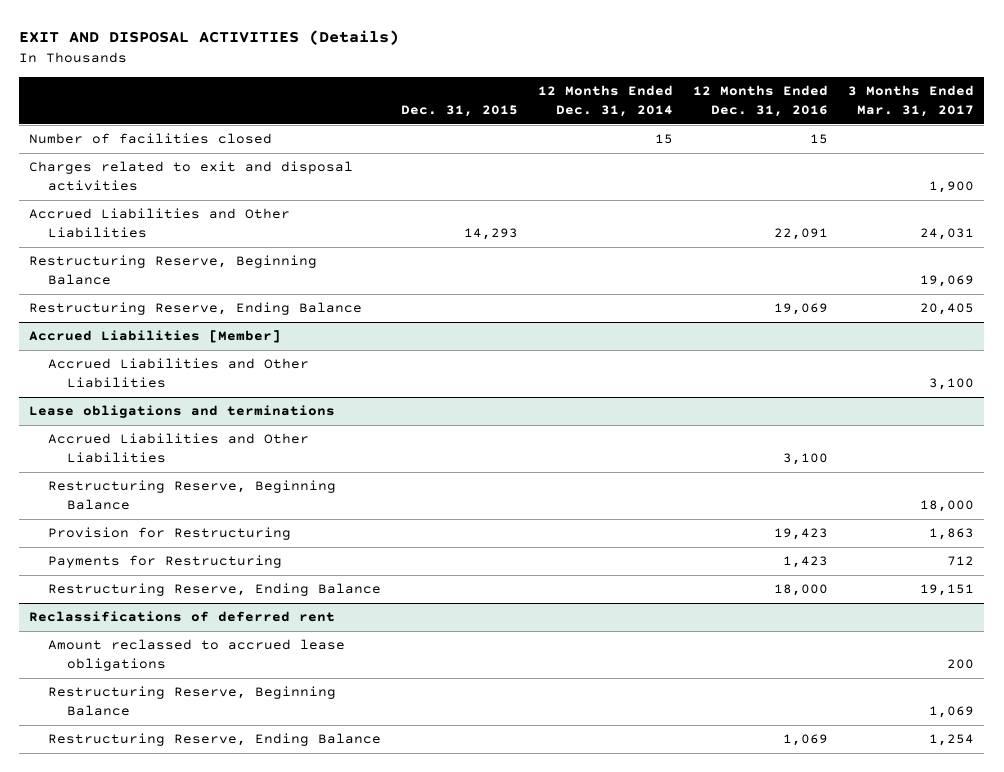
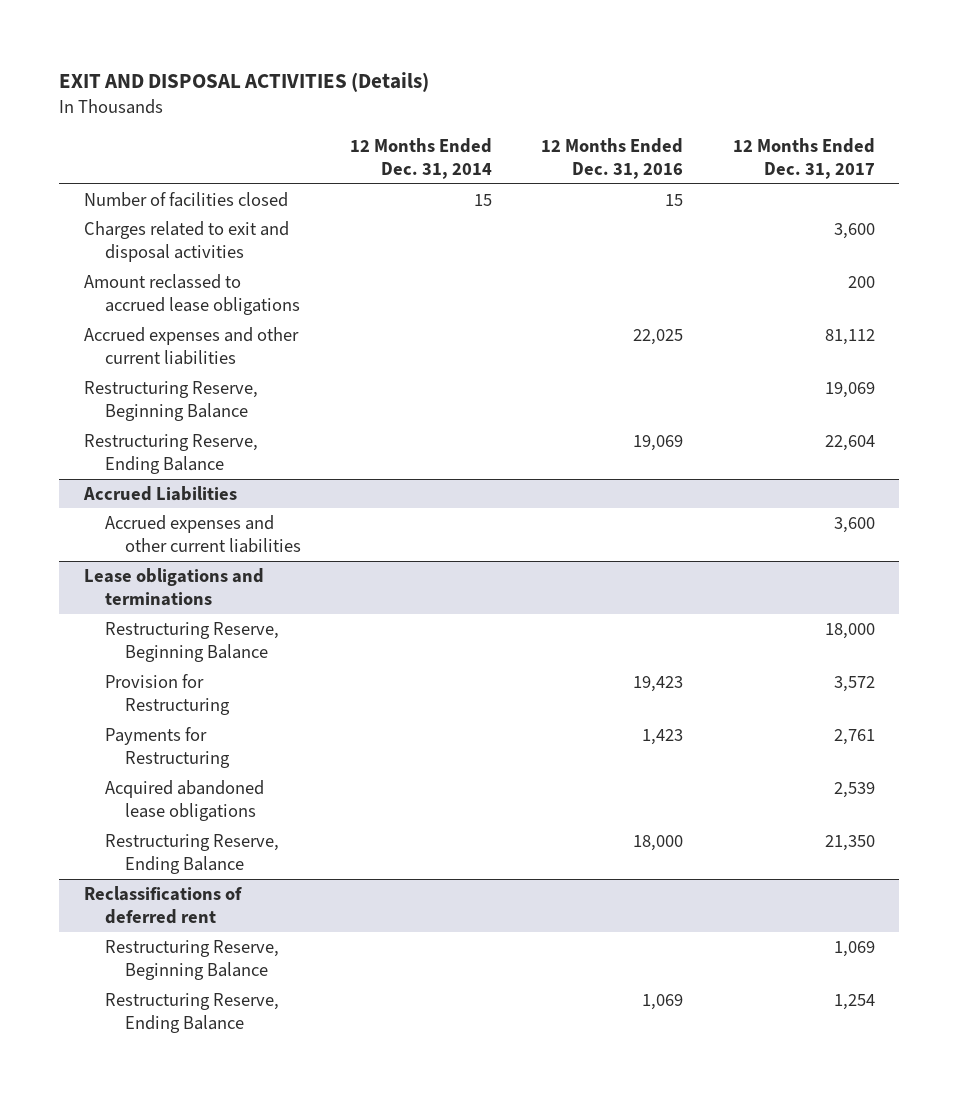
[401,104,519,117] Dec. 31, 2015 -> none
[848,85,975,117] 3 Months Ended Mar. 31, 2017 -> none
none -> [732,138,875,180] 12 Months Ended Dec. 31, 2017
none -> [83,273,300,315] Amount reclassed to accrued lease obligations
[29,208,291,238] Accrued Liabilities and Other Liabilities -> [83,326,299,365] Accrued expenses and other current liabilities
[774,227,829,240] 22,091 -> [633,328,684,345] 22,025
[29,330,282,344] Accrued Liabilities [Member] -> [82,485,237,501] Accrued Liabilities
[48,358,310,388] Accrued Liabilities and Other Liabilities -> [104,514,302,553] Accrued expenses and other current liabilities
[48,433,310,463] Accrued Liabilities and Other Liabilities -> none
none -> [104,779,264,821] Acquired abandoned lease obligations
[48,639,346,671] Amount reclassed to accrued lease obligations -> none

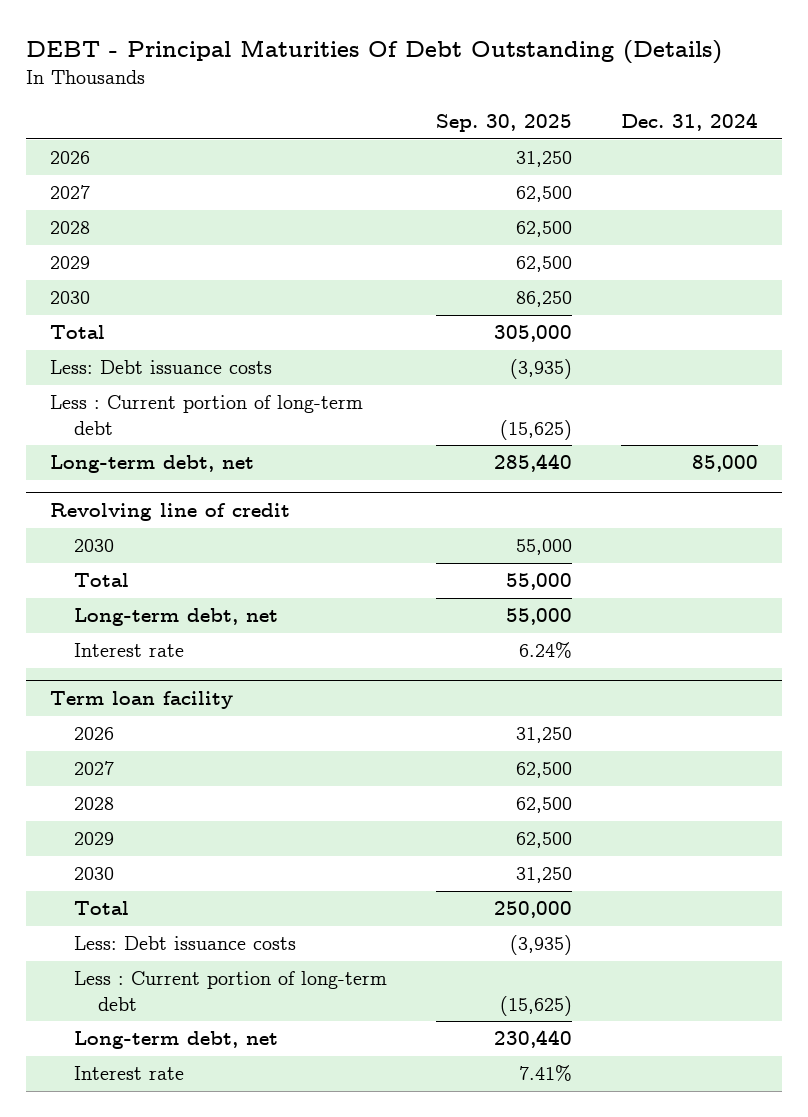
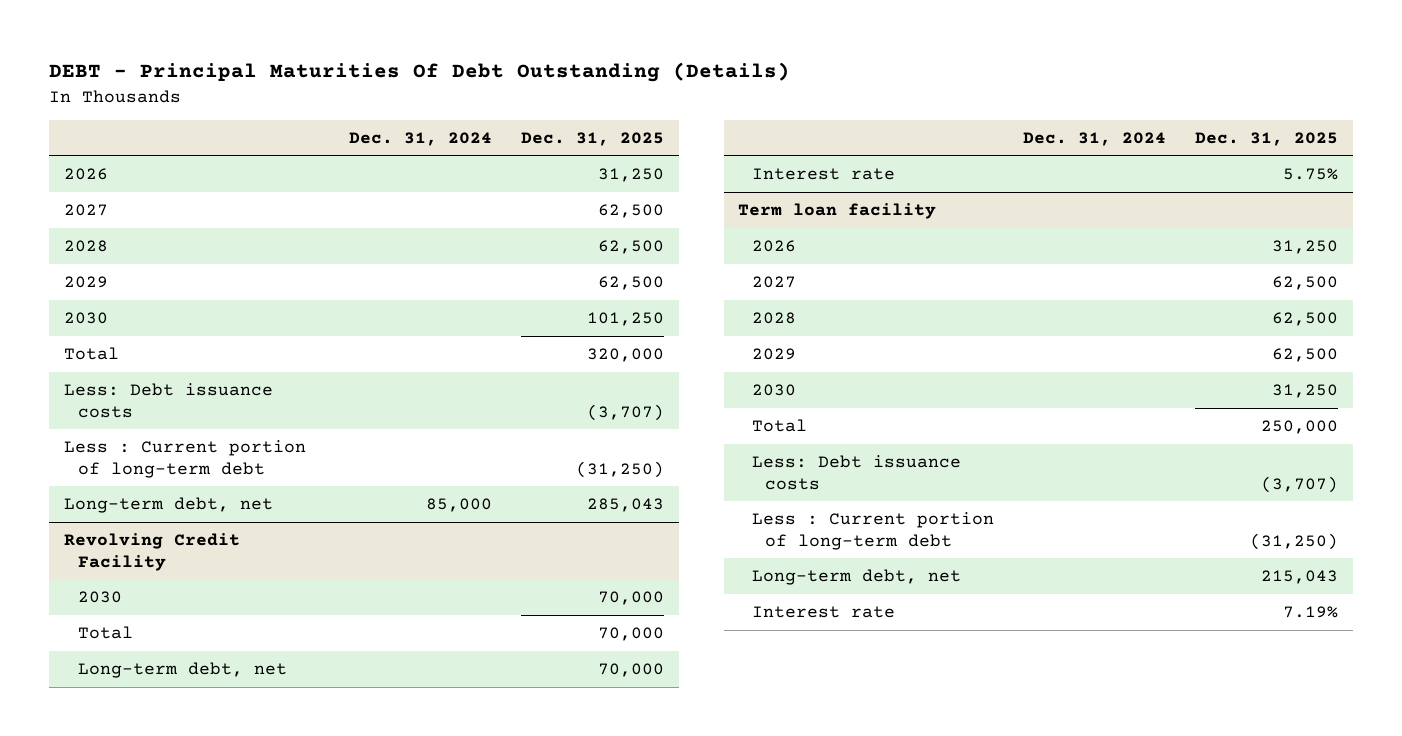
[435,114,572,133] Sep. 30, 2025 -> none
none -> [521,131,665,146] Dec. 31, 2025
[50,503,291,522] Revolving line of credit -> [64,532,241,571] Revolving Credit Facility

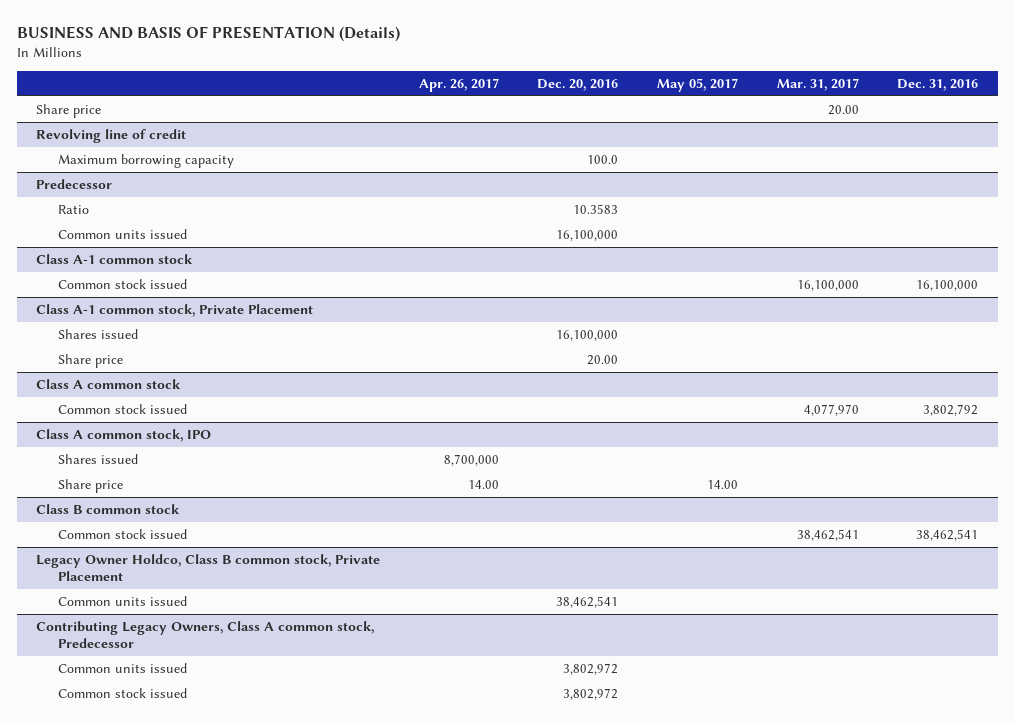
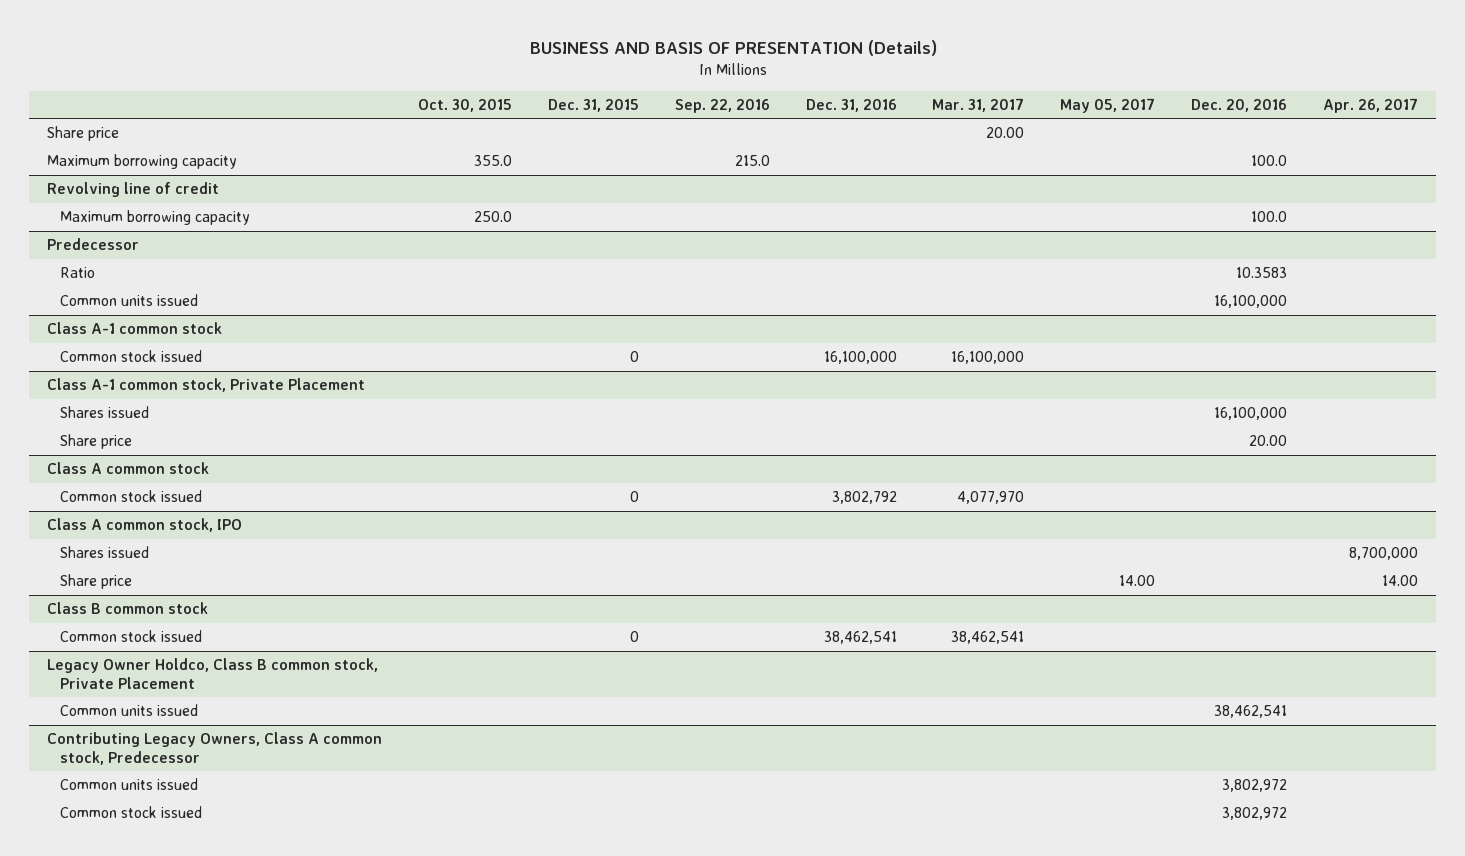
none -> [418,98,513,112] Oct. 30, 2015
none -> [547,98,639,112] Dec. 31, 2015
none -> [674,98,770,113] Sep. 22, 2016
none -> [47,154,238,170] Maximum borrowing capacity

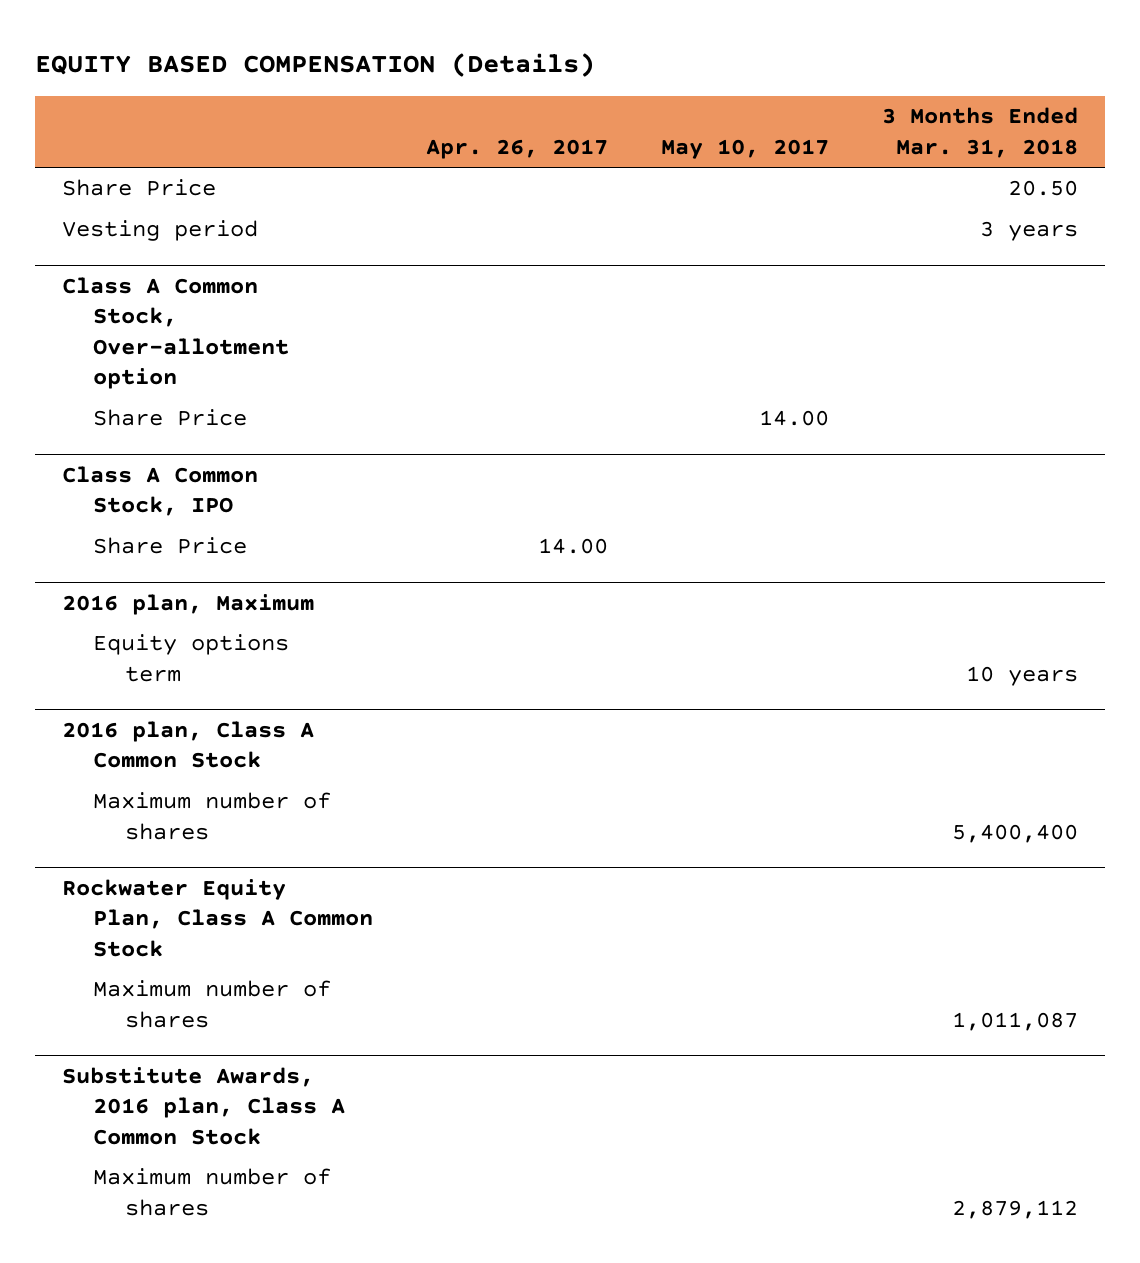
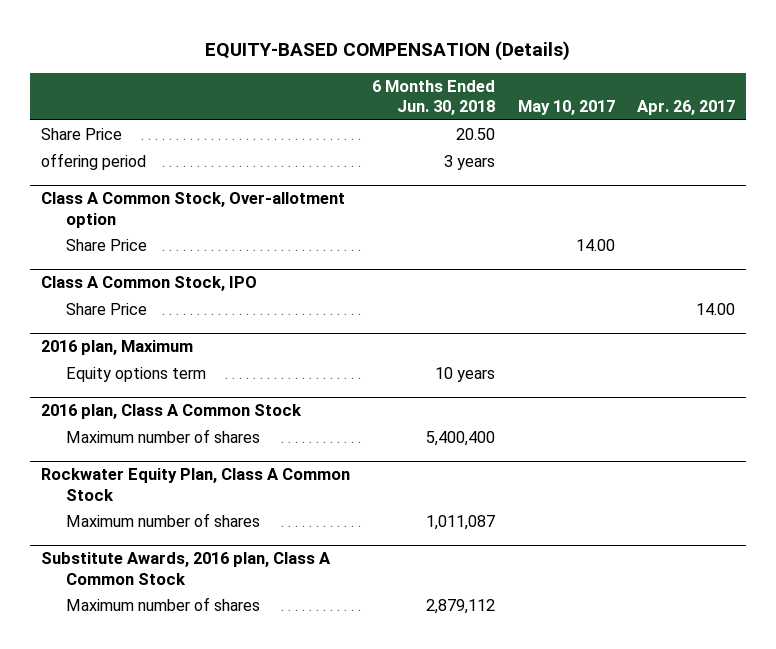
[35,53,596,78] EQUITY BASED COMPENSATION (Details) -> [204,40,570,61] EQUITY-BASED COMPENSATION (Details)
[882,107,1079,158] 3 Months Ended Mar. 31, 2018 -> none
none -> [372,79,496,116] 6 Months Ended Jun. 30, 2018
[61,220,258,242] Vesting period -> [41,153,147,171] offering period

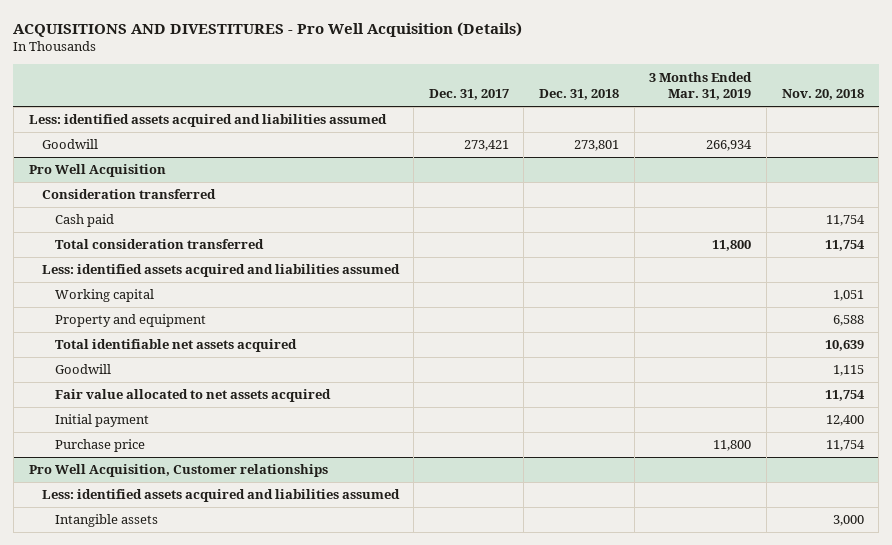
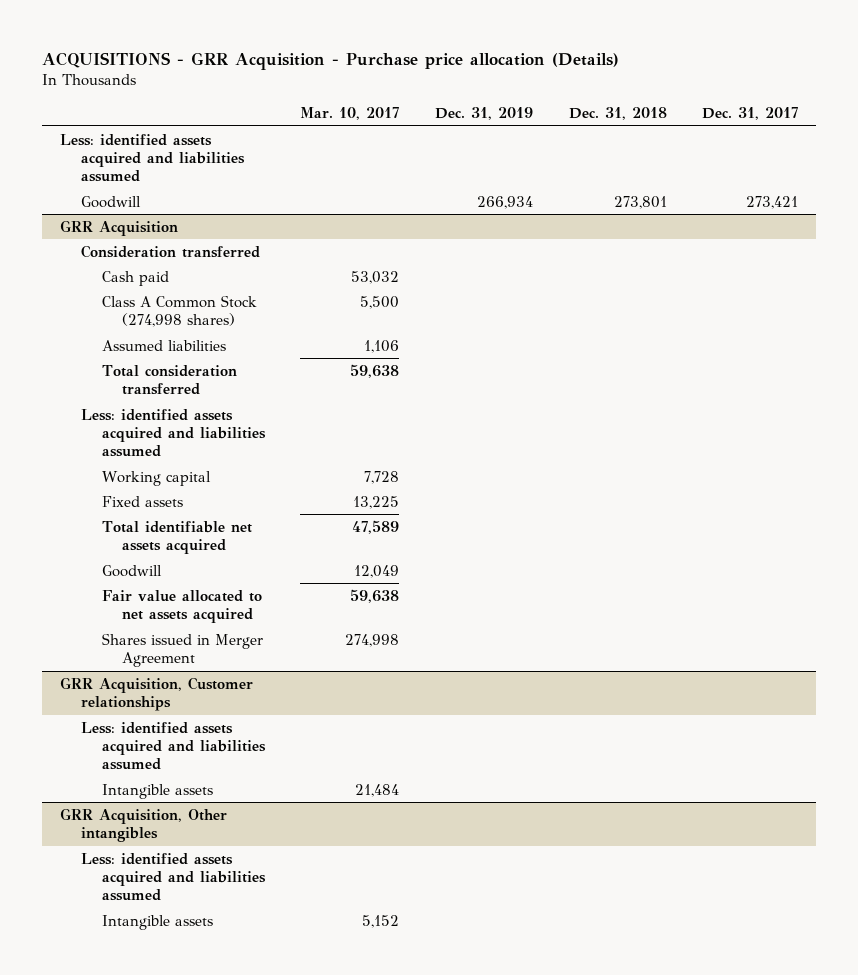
[13,21,523,37] ACQUISITIONS AND DIVESTITURES - Pro Well Acquisition (Details) -> [42,52,620,71] ACQUISITIONS - GRR Acquisition - Purchase price allocation (Details)
[649,71,753,101] 3 Months Ended Mar. 31, 2019 -> none
[781,89,864,101] Nov. 20, 2018 -> none
none -> [300,107,400,121] Mar. 10, 2017
none -> [434,107,533,121] Dec. 31, 2019
[28,164,166,178] Pro Well Acquisition -> none
[41,189,216,200] Consideration transferred -> none
[54,214,114,228] Cash paid -> none
[54,239,264,250] Total consideration transferred -> none
[41,264,400,278] Less: identified assets acquired and liabilities assumed -> none
[54,289,154,303] Working capital -> none
[54,314,206,328] Property and equipment -> none
[54,339,297,353] Total identifiable net assets acquired -> none
[54,364,111,375] Goodwill -> none
[54,389,331,403] Fair value allocated to net assets acquired -> none
[54,414,149,428] Initial payment -> none
[54,439,145,453] Purchase price -> none
none -> [59,219,178,236] GRR Acquisition
none -> [80,244,260,258] Consideration transferred
none -> [101,270,169,286] Cash paid
none -> [101,294,257,328] Class A Common Stock (274,998 shares)
none -> [101,339,226,351] Assumed liabilities
none -> [101,364,237,396] Total consideration transferred
none -> [80,408,266,458] Less: identified assets acquired and liabilities assumed
none -> [101,470,211,486] Working capital
none -> [101,495,183,507] Fixed assets
none -> [101,520,252,555] Total identifiable net assets acquired
none -> [101,564,162,577] Goodwill
none -> [101,589,262,624] Fair value allocated to net assets acquired
none -> [101,632,263,668] Shares issued in Merger Agreement
[28,464,328,478] Pro Well Acquisition, Customer relationships -> [59,676,253,712] GRR Acquisition, Customer relationships
none -> [59,807,227,843] GRR Acquisition, Other intangibles
none -> [80,852,266,902] Less: identified assets acquired and liabilities assumed
none -> [101,914,213,930] Intangible assets

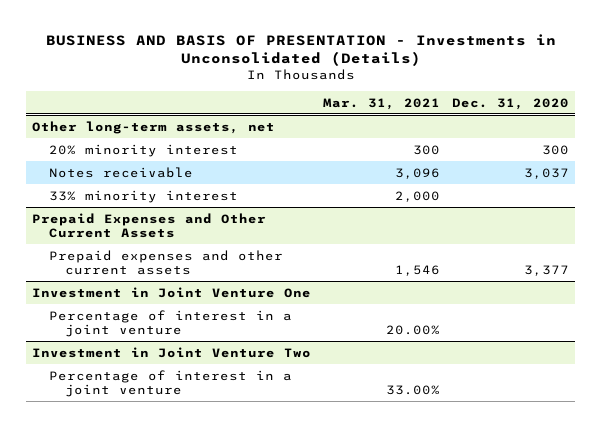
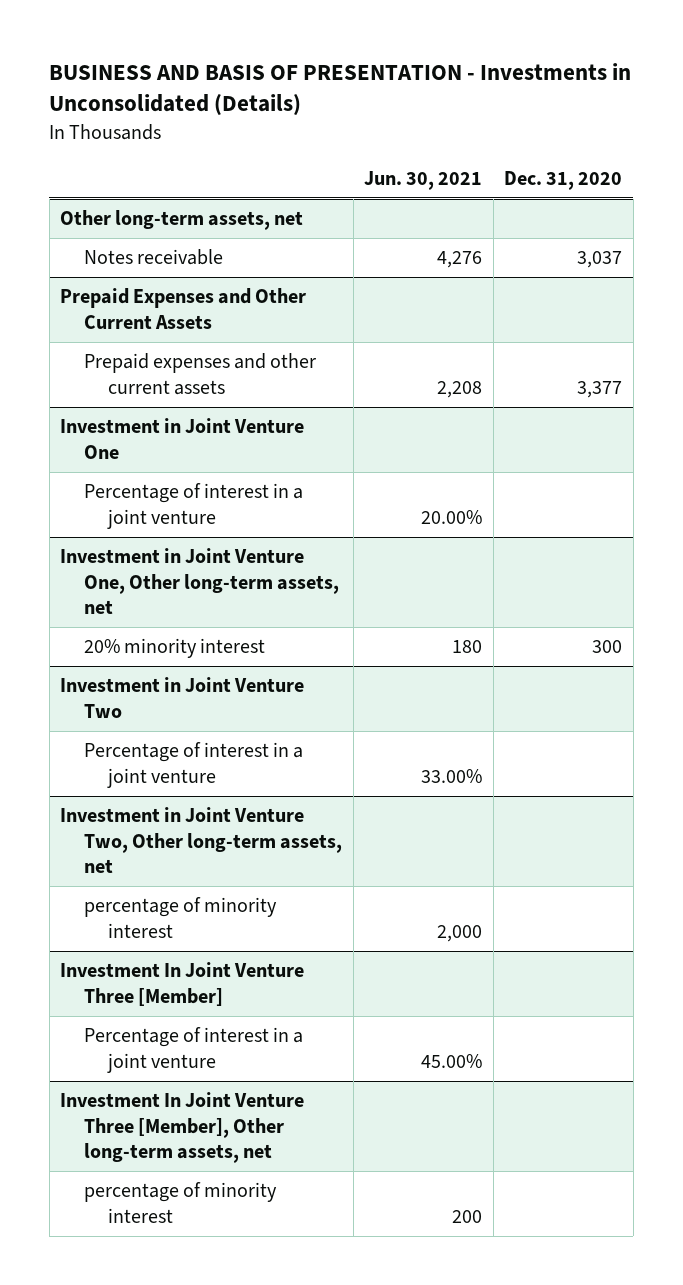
[323,97,441,110] Mar. 31, 2021 -> none
none -> [364,170,483,190] Jun. 30, 2021
[48,143,238,157] 20% minority interest -> none
[48,189,238,203] 33% minority interest -> none
none -> [60,548,340,615] Investment in Joint Venture One, Other long-term assets, net
none -> [84,638,266,659] 20% minority interest
none -> [60,807,343,874] Investment in Joint Venture Two, Other long-term assets, net
none -> [84,897,278,938] percentage of minority interest
none -> [60,962,305,1006] Investment In Joint Venture Three [Member]
none -> [84,1027,304,1073] Percentage of interest in a joint venture
none -> [60,1092,305,1164] Investment In Joint Venture Three [Member], Other long-term assets, net
none -> [84,1182,278,1223] percentage of minority interest

